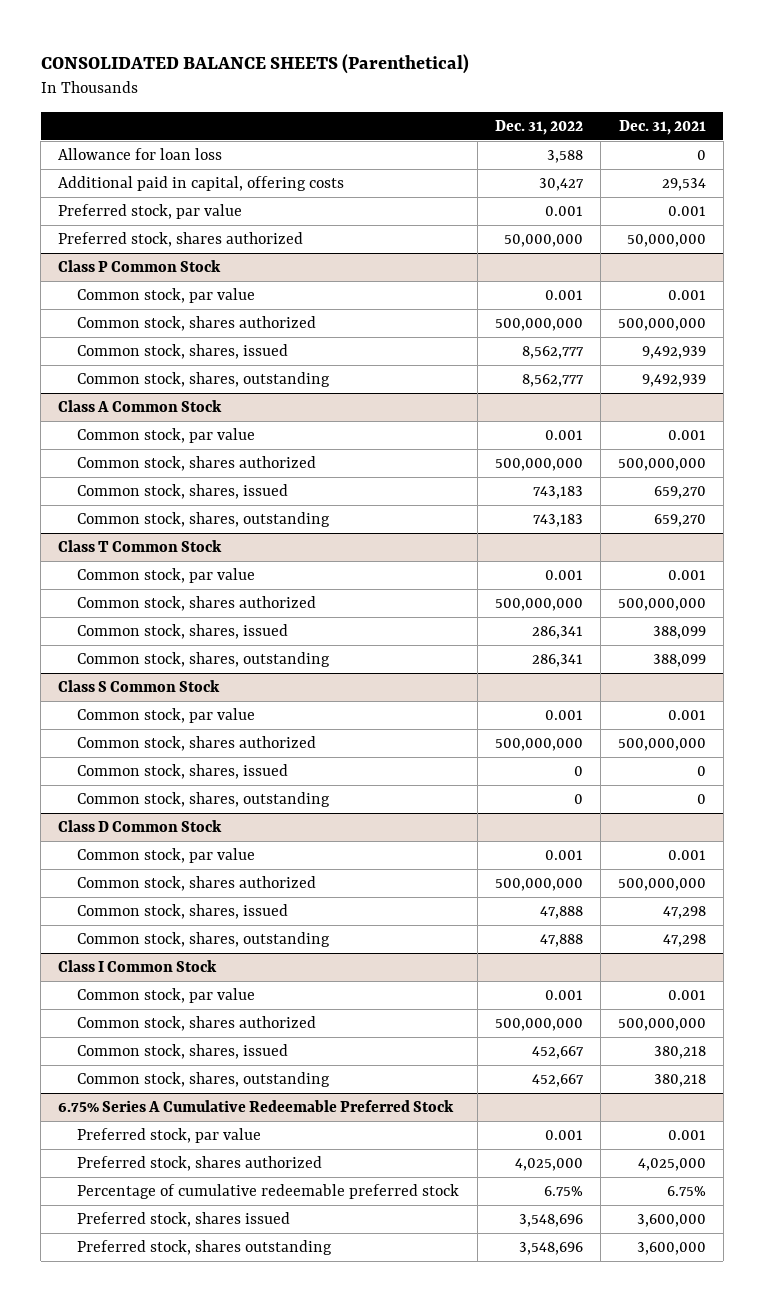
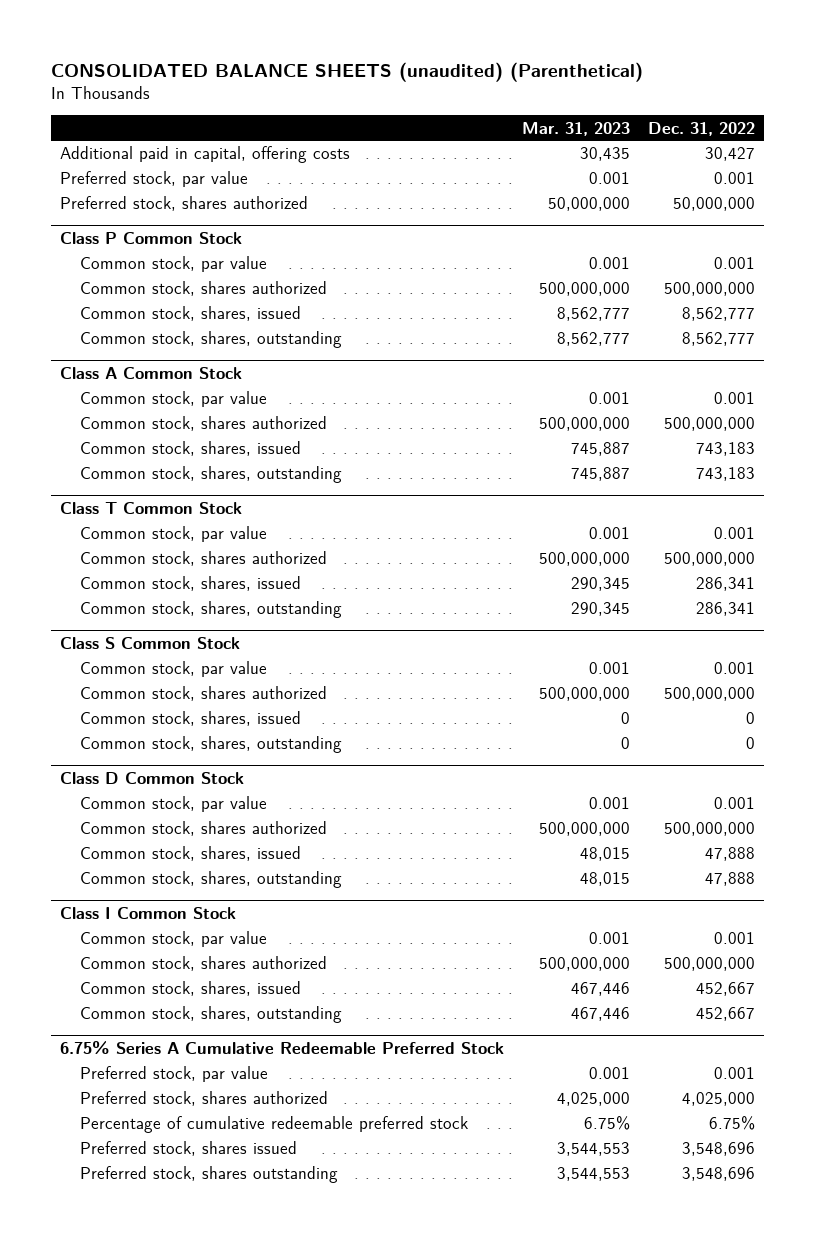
[40,53,469,74] CONSOLIDATED BALANCE SHEETS (Parenthetical) -> [51,61,644,82] CONSOLIDATED BALANCE SHEETS (unaudited) (Parenthetical)
[618,119,706,135] Dec. 31, 2021 -> none
none -> [522,121,631,136] Mar. 31, 2023
[58,148,223,161] Allowance for loan loss -> none

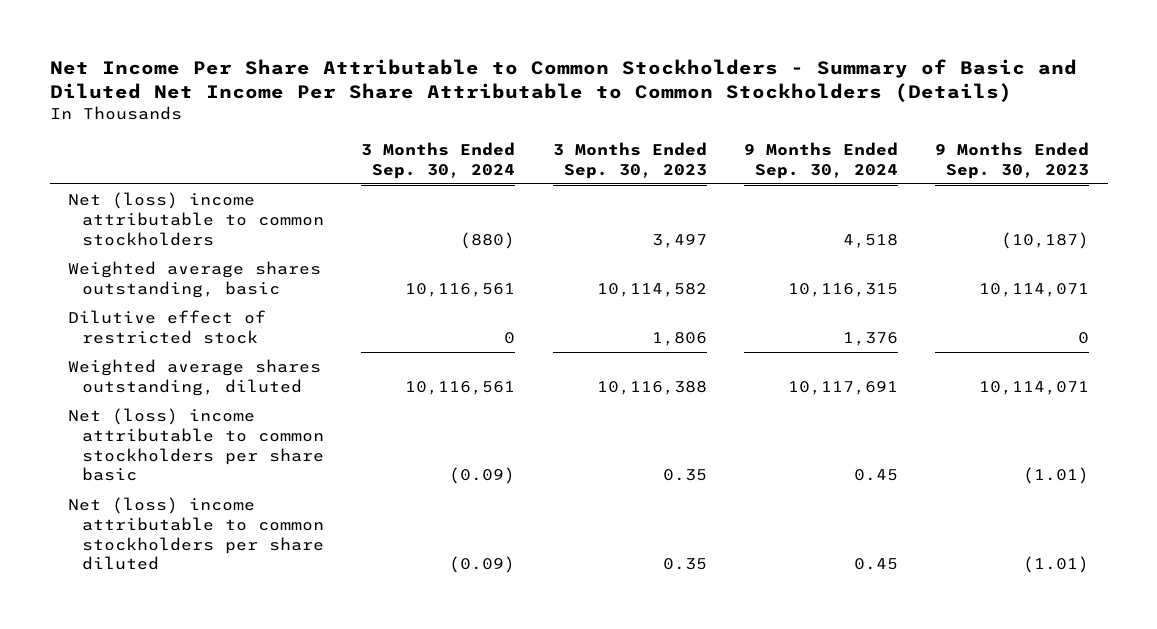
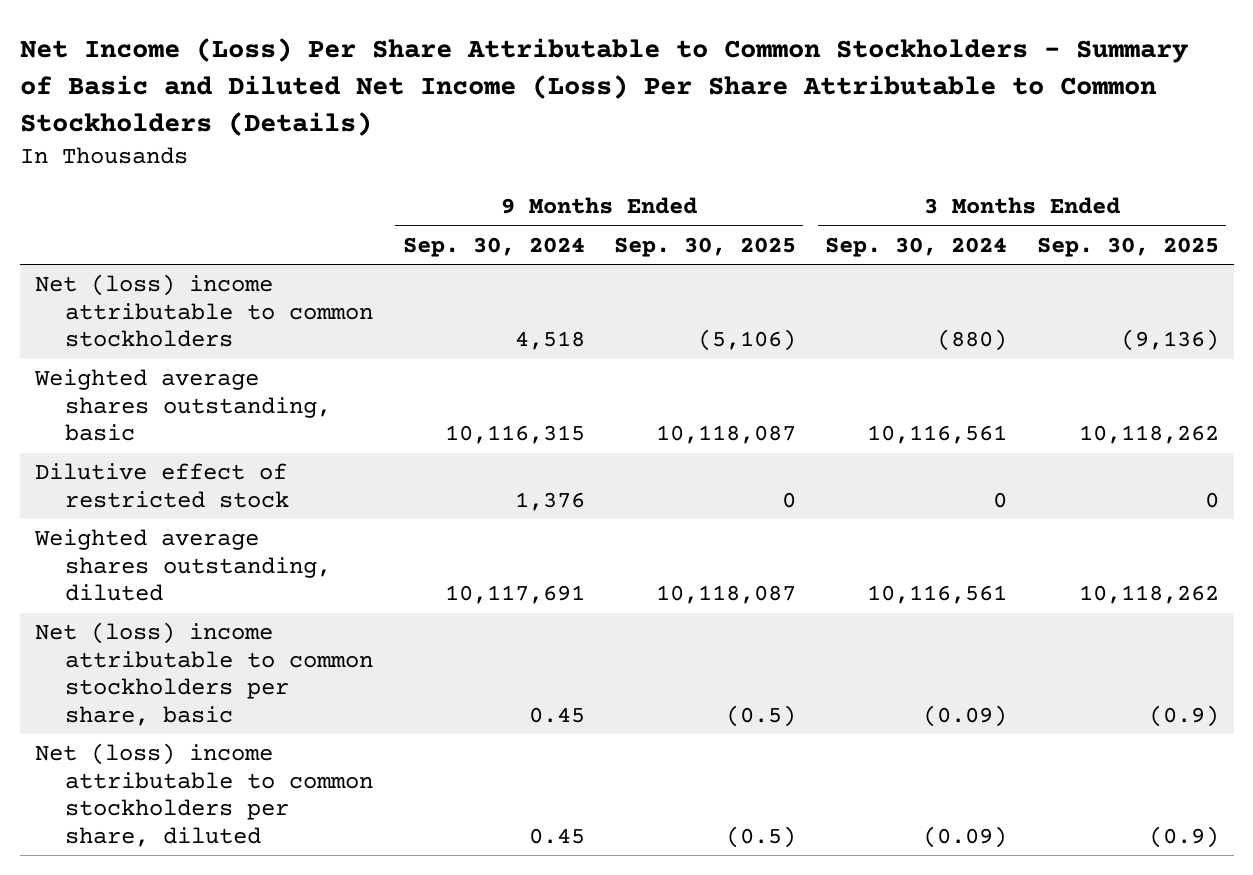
[49,58,1077,103] Net Income Per Share Attributable to Common Stockholders - Summary of Basic and Diluted Net Income Per Share Attributable to Common Stockholders (Details) -> [19,37,1188,136] Net Income (Loss) Per Share Attributable to Common Stockholders - Summary of Basic and Diluted Net Income (Loss) Per Share Attributable to Common Stockholders (Details)
[552,141,707,179] 3 Months Ended Sep. 30, 2023 -> none
[935,141,1090,179] 9 Months Ended Sep. 30, 2023 -> none
none -> [614,236,797,257] Sep. 30, 2025
none -> [1036,236,1219,257] Sep. 30, 2025
[68,408,325,482] Net (loss) income attributable to common stockholders per share basic -> [34,622,374,726] Net (loss) income attributable to common stockholders per share, basic
[68,497,325,571] Net (loss) income attributable to common stockholders per share diluted -> [34,743,374,847] Net (loss) income attributable to common stockholders per share, diluted

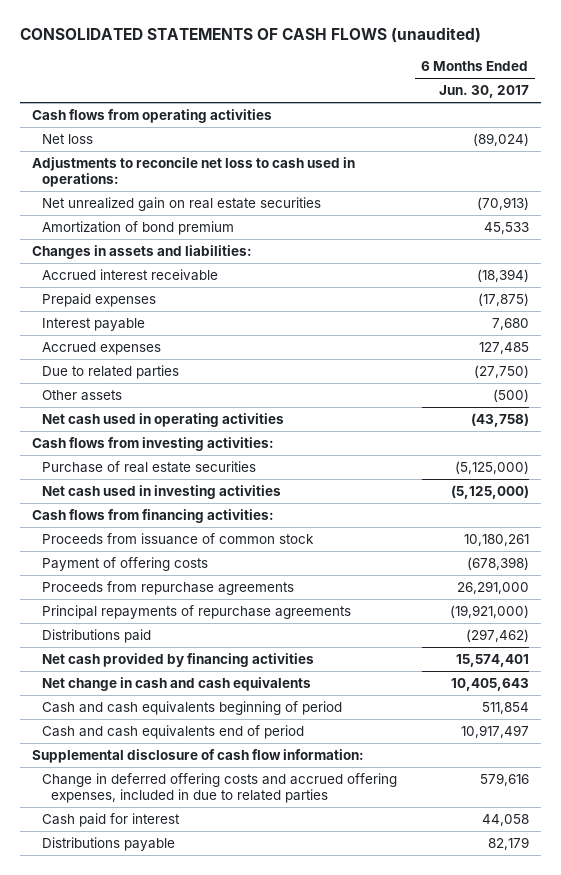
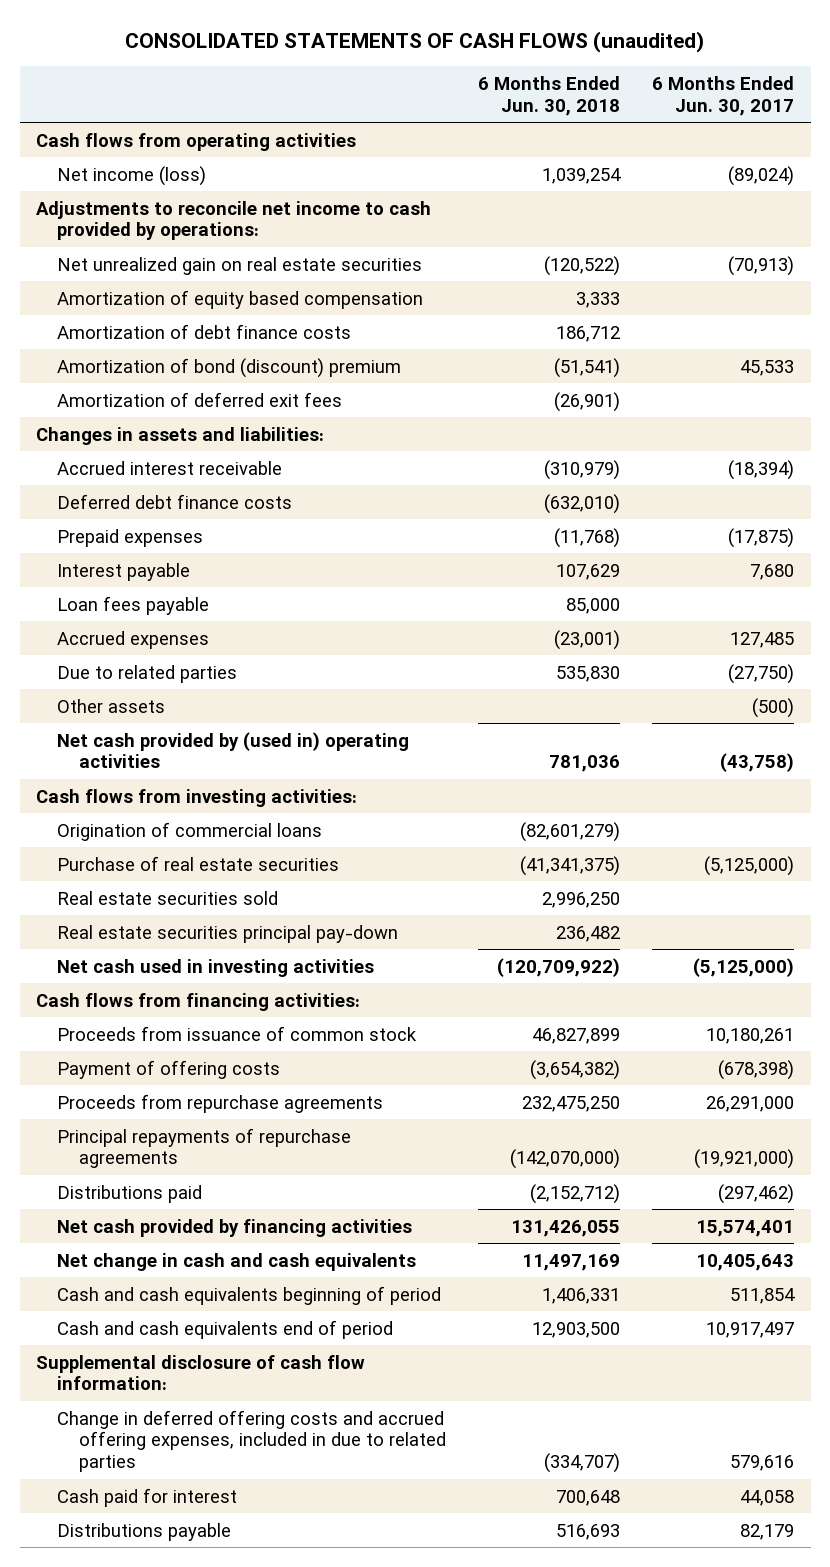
none -> [477,76,620,116] 6 Months Ended Jun. 30, 2018
[41,133,93,144] Net loss -> [57,165,207,186] Net income (loss)
[32,156,356,187] Adjustments to reconcile net loss to cash used in operations: -> [35,200,431,241] Adjustments to reconcile net income to cash provided by operations:
none -> [57,289,424,309] Amortization of equity based compensation
none -> [57,323,352,339] Amortization of debt finance costs
[41,220,234,235] Amortization of bond premium -> [57,357,402,378] Amortization of bond (discount) premium
none -> [57,391,343,407] Amortization of deferred exit fees
none -> [57,493,293,509] Deferred debt finance costs
none -> [57,595,210,615] Loan fees payable
[41,412,284,427] Net cash used in operating activities -> [57,731,410,769] Net cash provided by (used in) operating activities
none -> [57,821,323,841] Origination of commercial loans
none -> [57,890,279,905] Real estate securities sold
none -> [57,924,399,943] Real estate securities principal pay-down

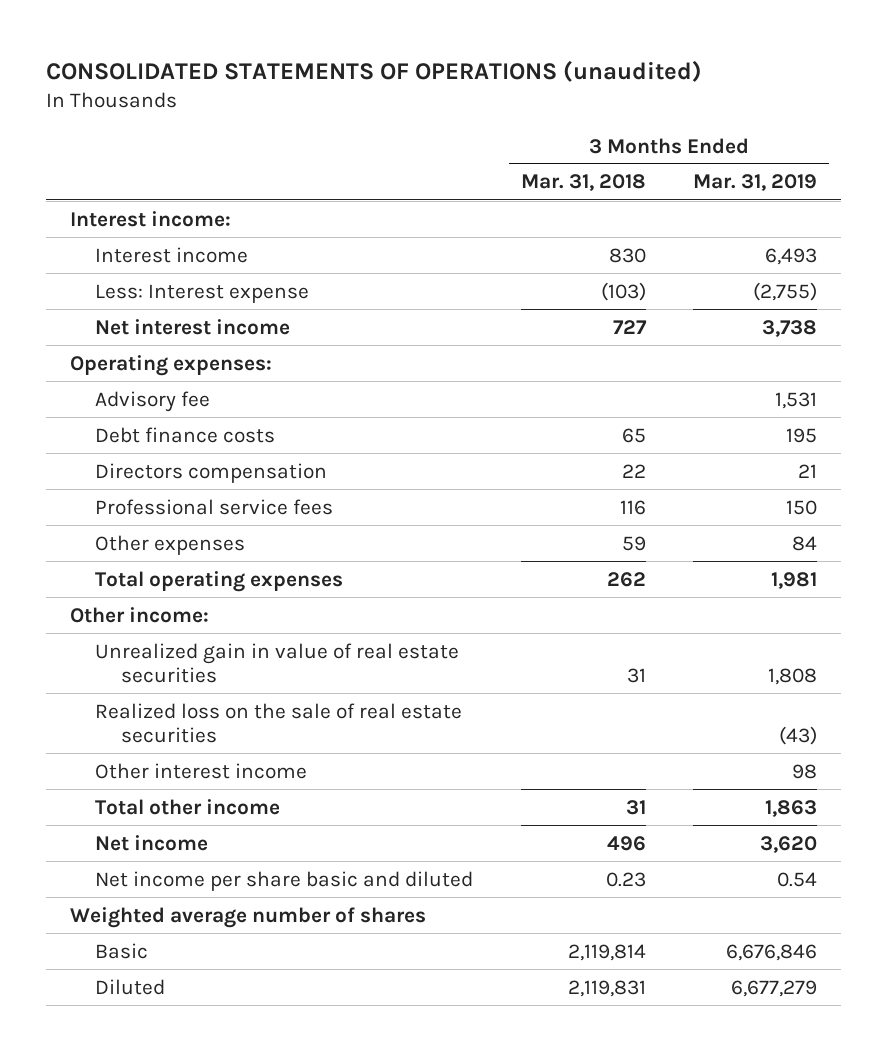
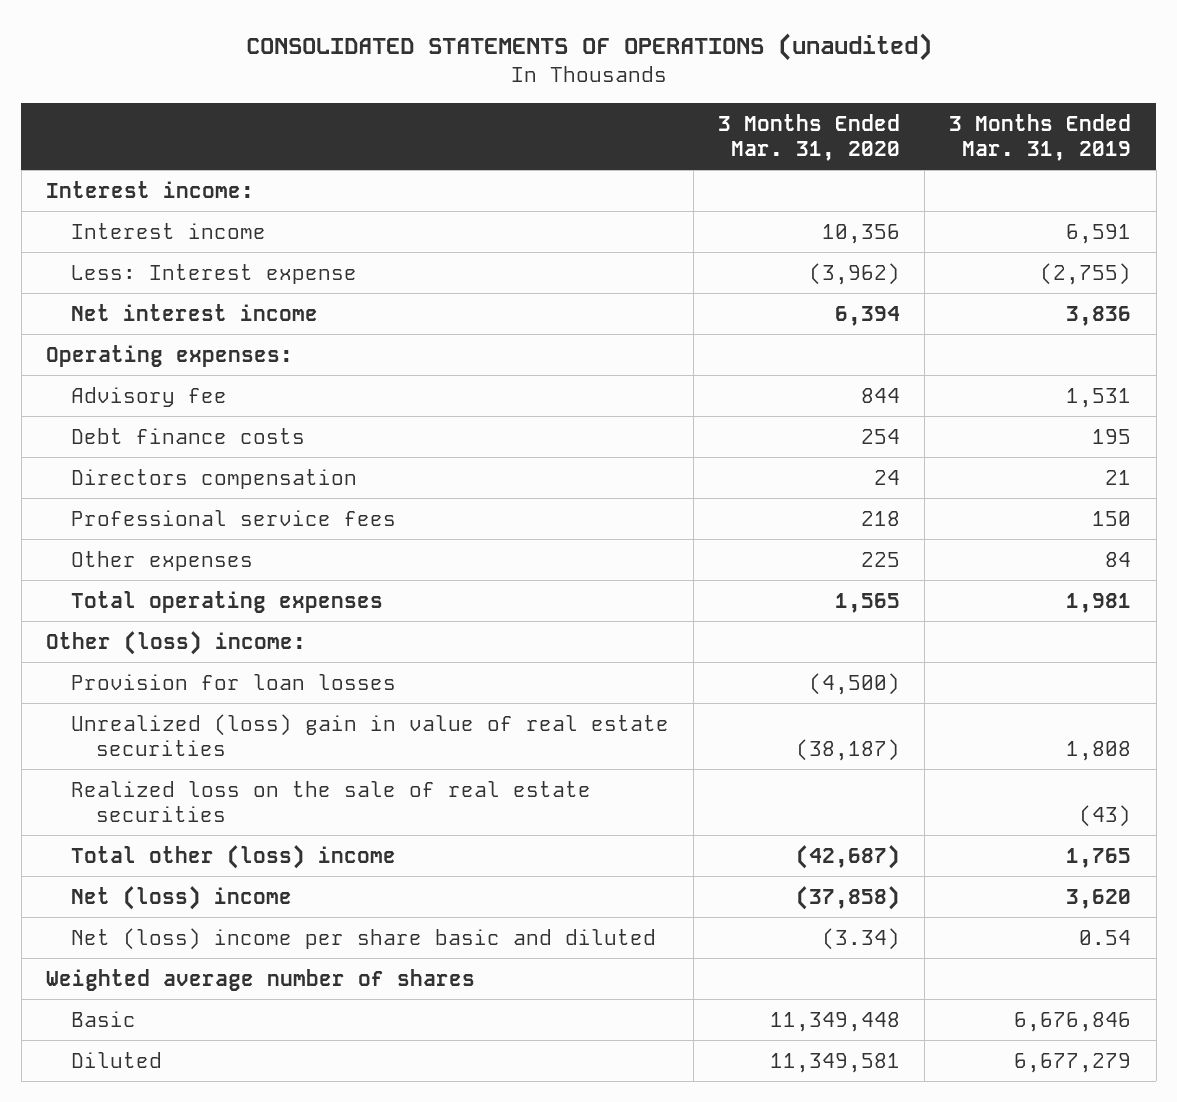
[520,174,646,192] Mar. 31, 2018 -> none
none -> [718,113,901,162] 3 Months Ended Mar. 31, 2020
[765,247,818,265] 6,493 -> [1066,223,1132,244] 6,591
[762,319,818,337] 3,738 -> [1066,305,1132,326] 3,836
[69,606,209,623] Other income: -> [45,630,306,655] Other (loss) income:
none -> [70,673,396,690] Provision for loan losses
[95,642,460,683] Unrealized gain in value of real estate securities -> [70,713,669,757] Unrealized (loss) gain in value of real estate securities
[95,762,308,779] Other interest income -> none
[95,798,281,815] Total other income -> [70,844,396,869] Total other (loss) income
[765,799,818,817] 1,863 -> [1066,847,1132,868] 1,765
[95,834,209,851] Net income -> [70,885,292,910] Net (loss) income
[95,870,474,891] Net income per share basic and diluted -> [70,927,656,950] Net (loss) income per share basic and diluted

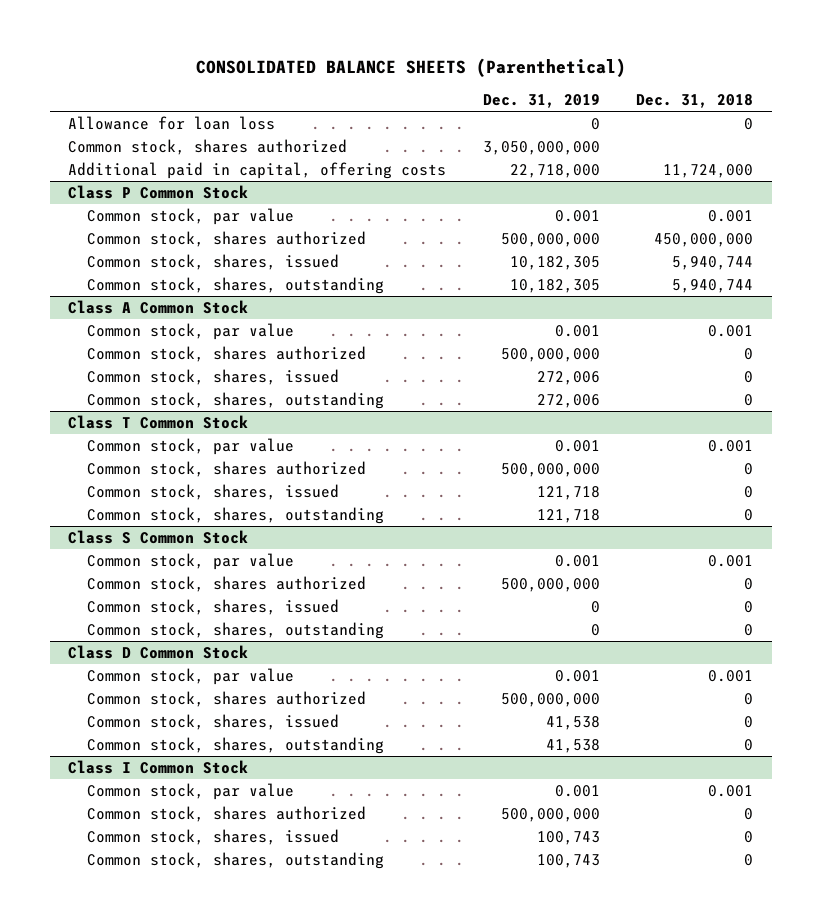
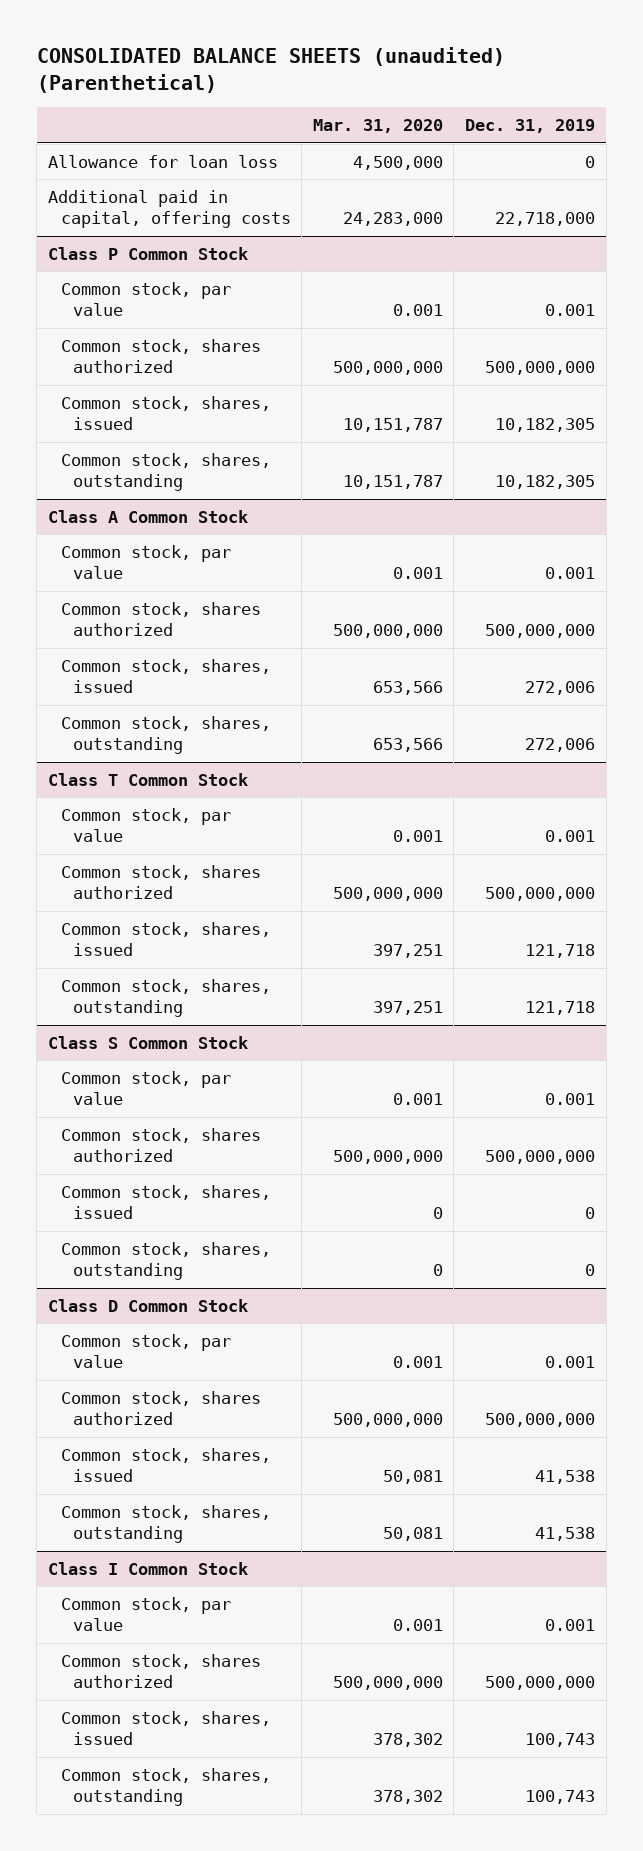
[195,58,626,78] CONSOLIDATED BALANCE SHEETS (Parenthetical) -> [36,47,505,94] CONSOLIDATED BALANCE SHEETS (unaudited) (Parenthetical)
[636,94,754,109] Dec. 31, 2018 -> none
none -> [312,119,443,134] Mar. 31, 2020
[67,138,347,155] Common stock, shares authorized -> none

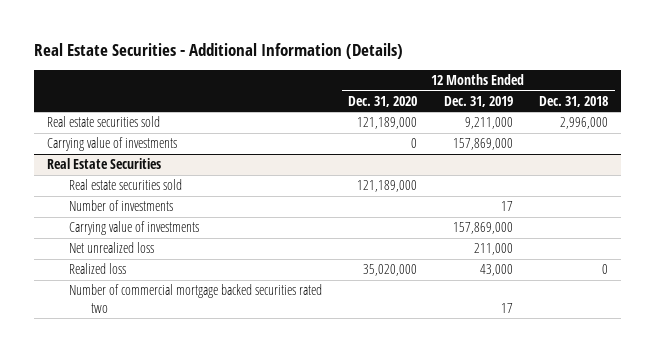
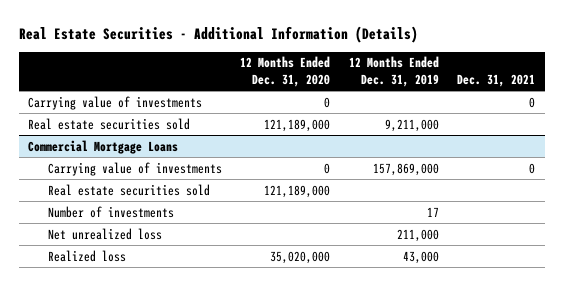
[539,95,609,107] Dec. 31, 2018 -> none
none -> [457,73,536,87] Dec. 31, 2021
none -> [27,95,202,110] Carrying value of investments
none -> [27,139,178,154] Commercial Mortgage Loans
[46,158,161,170] Real Estate Securities -> none
[68,221,199,236] Carrying value of investments -> none
[68,284,322,313] Number of commercial mortgage backed securities rated two -> none

